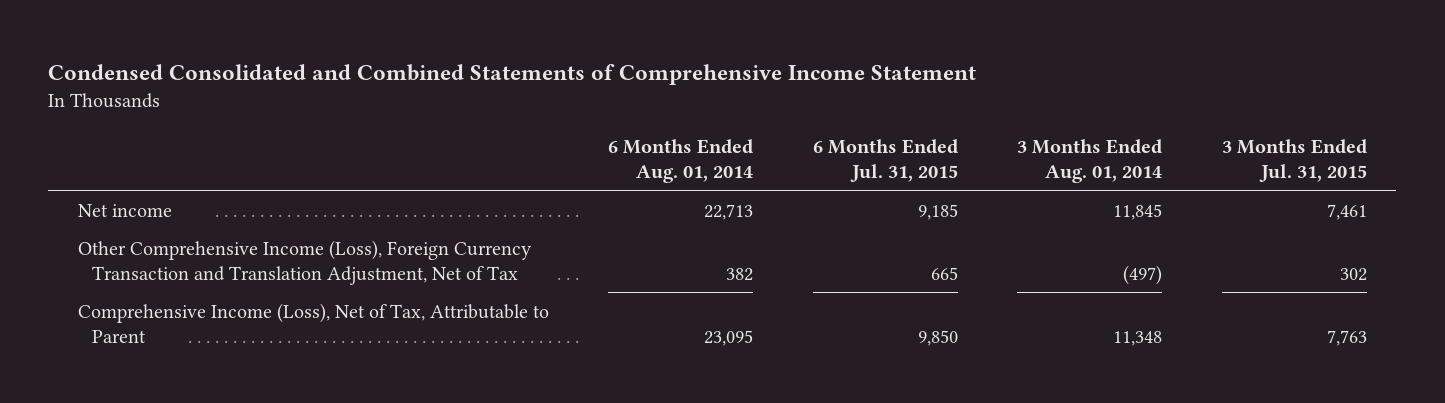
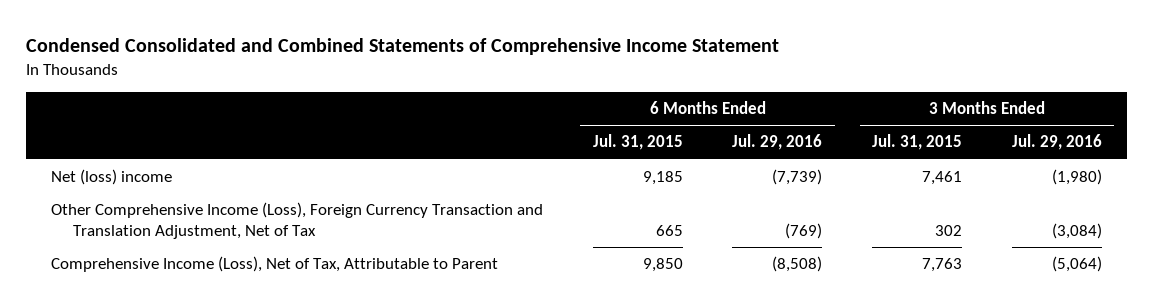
[608,138,754,183] 6 Months Ended Aug. 01, 2014 -> none
[1017,138,1163,183] 3 Months Ended Aug. 01, 2014 -> none
none -> [732,134,823,151] Jul. 29, 2016
none -> [1011,134,1102,151] Jul. 29, 2016
[77,203,172,217] Net income -> [50,169,172,186] Net (loss) income

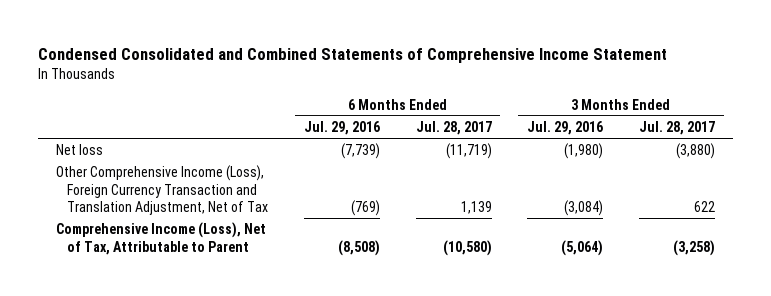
[592,134,683,151] Jul. 31, 2015 -> none
[872,134,963,151] Jul. 31, 2015 -> none
none -> [415,121,492,136] Jul. 28, 2017
none -> [639,121,716,136] Jul. 28, 2017
[50,169,172,186] Net (loss) income -> [55,144,103,156] Net loss

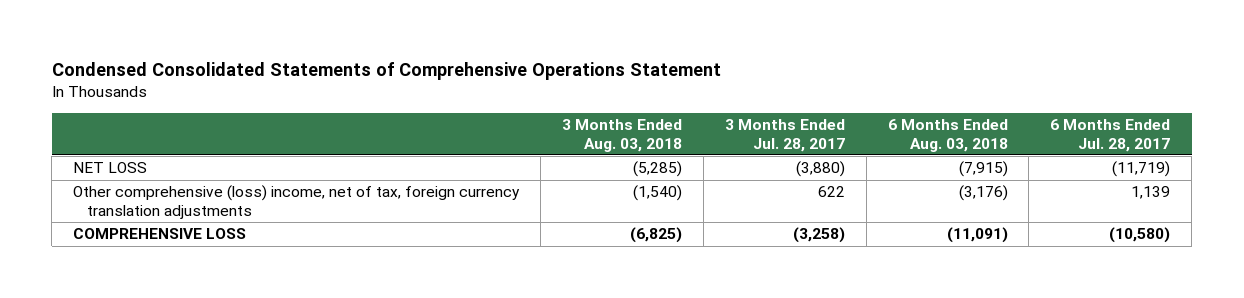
[38,48,668,64] Condensed Consolidated and Combined Statements of Comprehensive Income Statement -> [51,62,721,81] Condensed Consolidated Statements of Comprehensive Operations Statement
[303,121,380,136] Jul. 29, 2016 -> none
[527,121,604,136] Jul. 29, 2016 -> none
none -> [562,119,683,152] 3 Months Ended Aug. 03, 2018
none -> [887,119,1008,152] 6 Months Ended Aug. 03, 2018
[55,144,103,156] Net loss -> [73,162,148,174] NET LOSS
[55,165,269,216] Other Comprehensive Income (Loss), Foreign Currency Transaction and Translation Adjustment, Net of Tax -> [73,185,521,219] Other comprehensive (loss) income, net of tax, foreign currency translation adjustments
[55,222,266,255] Comprehensive Income (Loss), Net of Tax, Attributable to Parent -> [73,228,247,240] COMPREHENSIVE LOSS

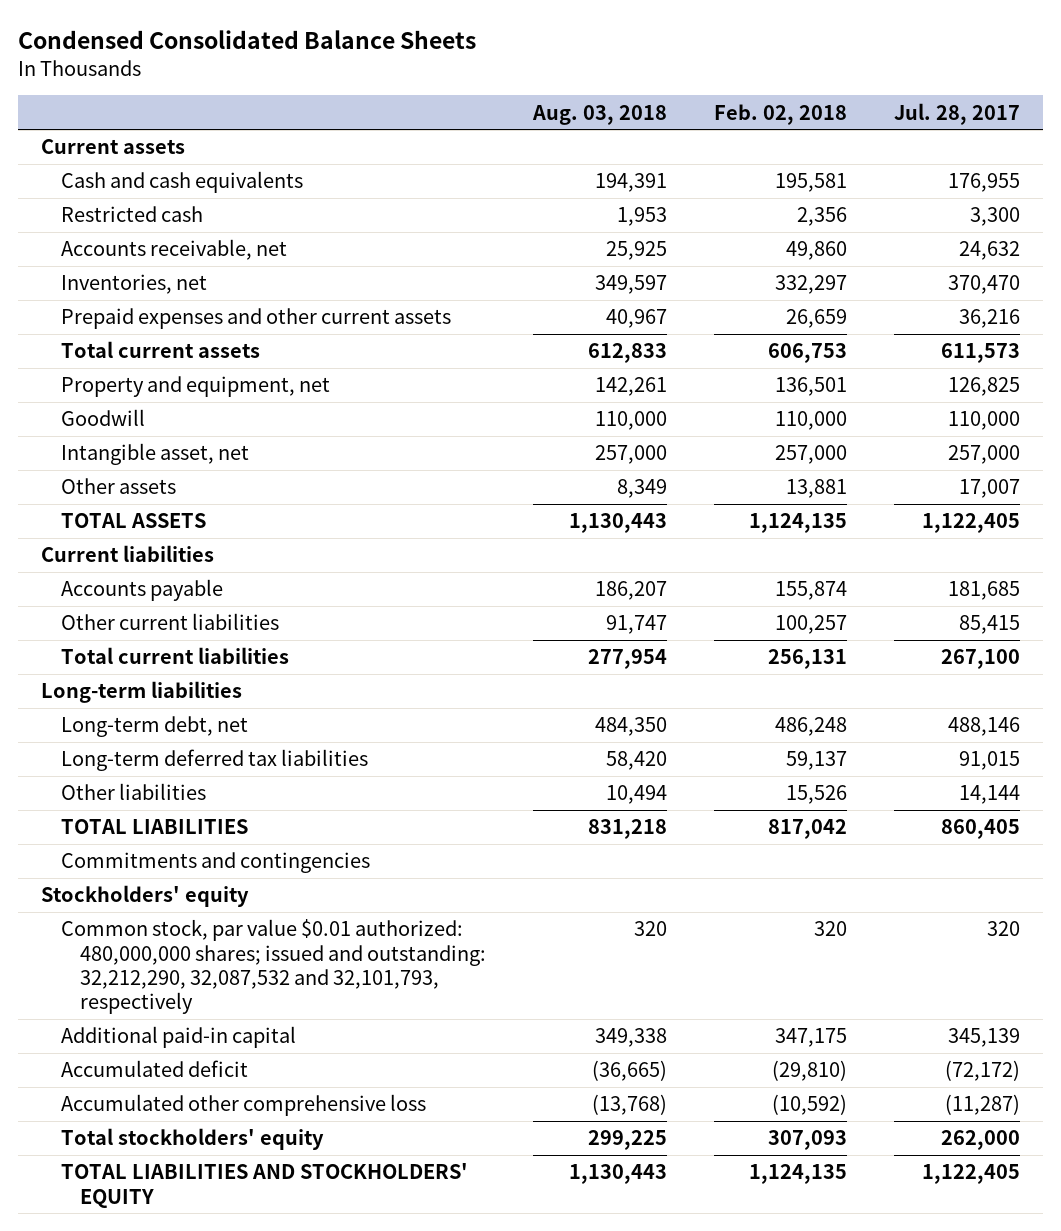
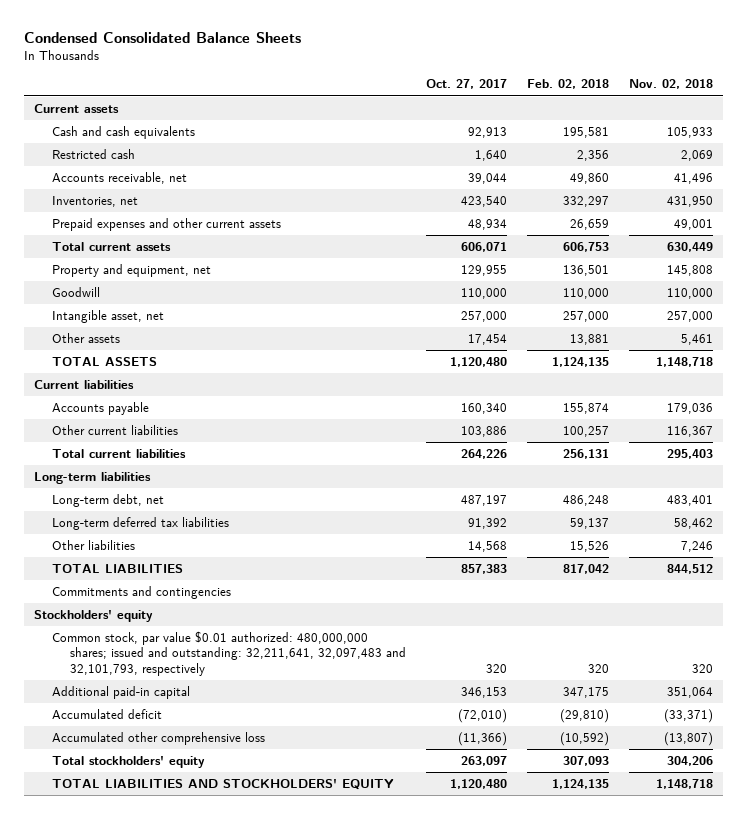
[532,104,668,125] Aug. 03, 2018 -> none
[893,102,1020,125] Jul. 28, 2017 -> none
none -> [425,79,507,90] Oct. 27, 2017
none -> [629,79,714,90] Nov. 02, 2018
[60,919,487,1015] Common stock, par value $0.01 authorized: 480,000,000 shares; issued and outstanding: 32,212,290, 32,087,532 and 32,101,793, respectively -> [51,630,406,676] Common stock, par value $0.01 authorized: 480,000,000 shares; issued and outstanding: 32,211,641, 32,097,483 and 32,101,793, respectively

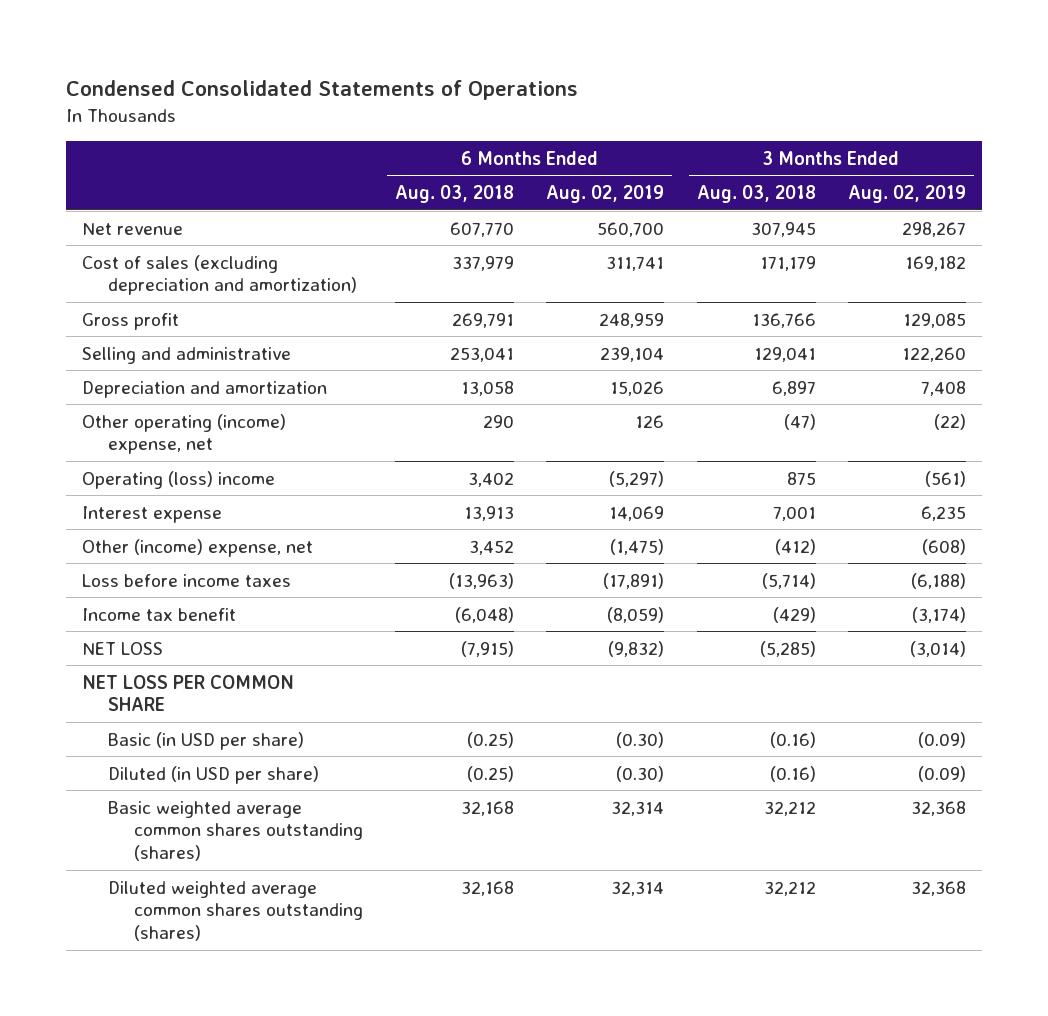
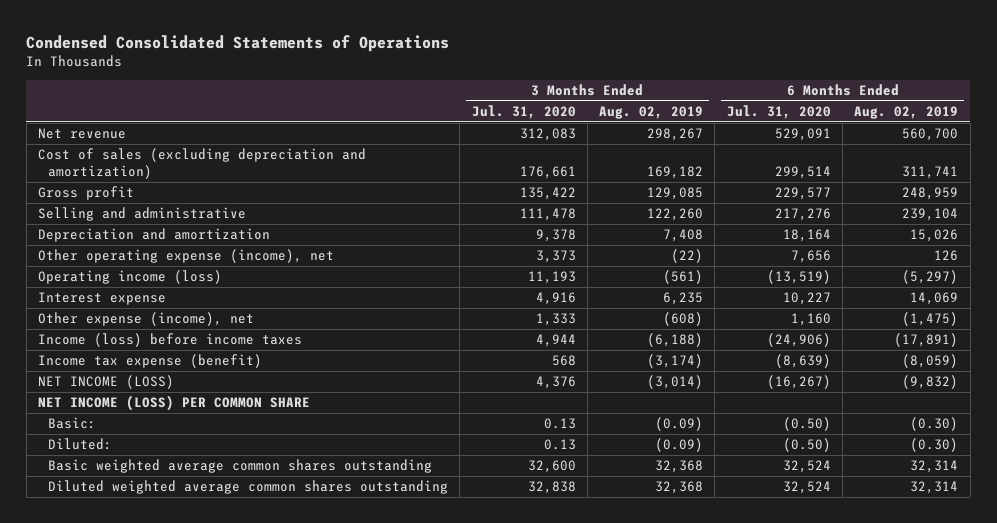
[395,184,515,203] Aug. 03, 2018 -> none
[696,184,816,203] Aug. 03, 2018 -> none
none -> [471,105,576,120] Jul. 31, 2020
none -> [726,105,831,120] Jul. 31, 2020
[82,413,287,455] Other operating (income) expense, net -> [38,249,335,264] Other operating expense (income), net
[82,470,276,489] Operating (loss) income -> [38,270,223,285] Operating income (loss)
[82,538,314,557] Other (income) expense, net -> [38,312,255,327] Other expense (income), net
[82,573,292,587] Loss before income taxes -> [38,333,303,348] Income (loss) before income taxes
[82,607,237,621] Income tax benefit -> [38,354,263,369] Income tax expense (benefit)
[82,641,164,655] NET LOSS -> [38,375,175,390] NET INCOME (LOSS)
[82,674,295,712] NET LOSS PER COMMON SHARE -> [38,395,311,412] NET INCOME (LOSS) PER COMMON SHARE
[108,731,305,750] Basic (in USD per share) -> [47,417,96,430] Basic:
[108,765,320,784] Diluted (in USD per share) -> [47,438,112,451] Diluted:
[108,800,363,861] Basic weighted average common shares outstanding (shares) -> [47,459,432,474] Basic weighted average common shares outstanding
[108,880,363,941] Diluted weighted average common shares outstanding (shares) -> [47,480,448,495] Diluted weighted average common shares outstanding

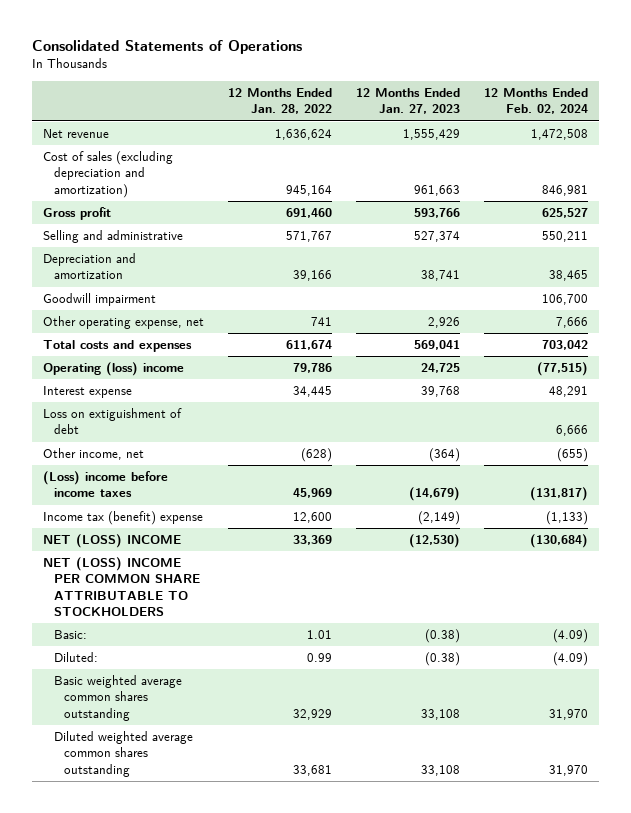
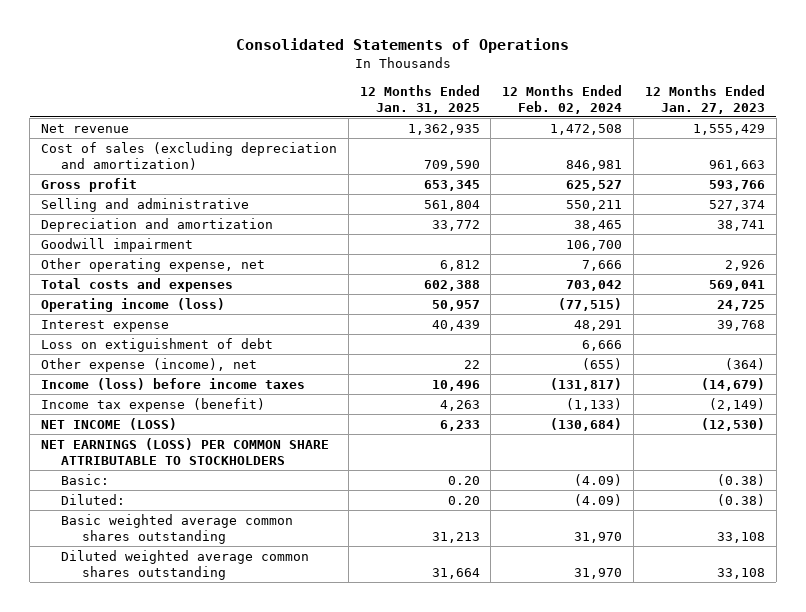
[228,88,333,115] 12 Months Ended Jan. 28, 2022 -> none
none -> [359,84,480,114] 12 Months Ended Jan. 31, 2025
[43,362,185,377] Operating (loss) income -> [41,297,226,312] Operating income (loss)
[43,448,145,461] Other income, net -> [41,357,258,372] Other expense (income), net
[43,471,169,498] (Loss) income before income taxes -> [41,377,306,390] Income (loss) before income taxes
[43,511,204,526] Income tax (benefit) expense -> [41,397,266,412] Income tax expense (benefit)
[43,534,182,549] NET (LOSS) INCOME -> [41,417,178,430] NET INCOME (LOSS)
[43,557,200,617] NET (LOSS) INCOME PER COMMON SHARE ATTRIBUTABLE TO STOCKHOLDERS -> [41,437,330,465] NET EARNINGS (LOSS) PER COMMON SHARE ATTRIBUTABLE TO STOCKHOLDERS

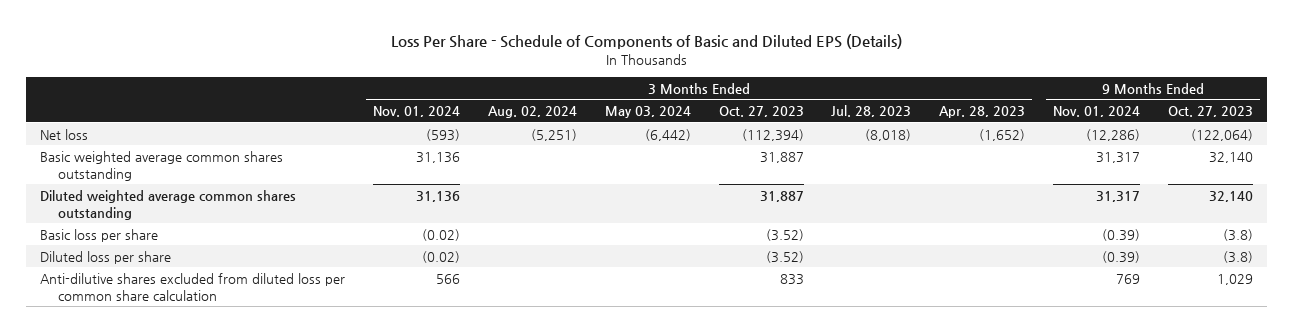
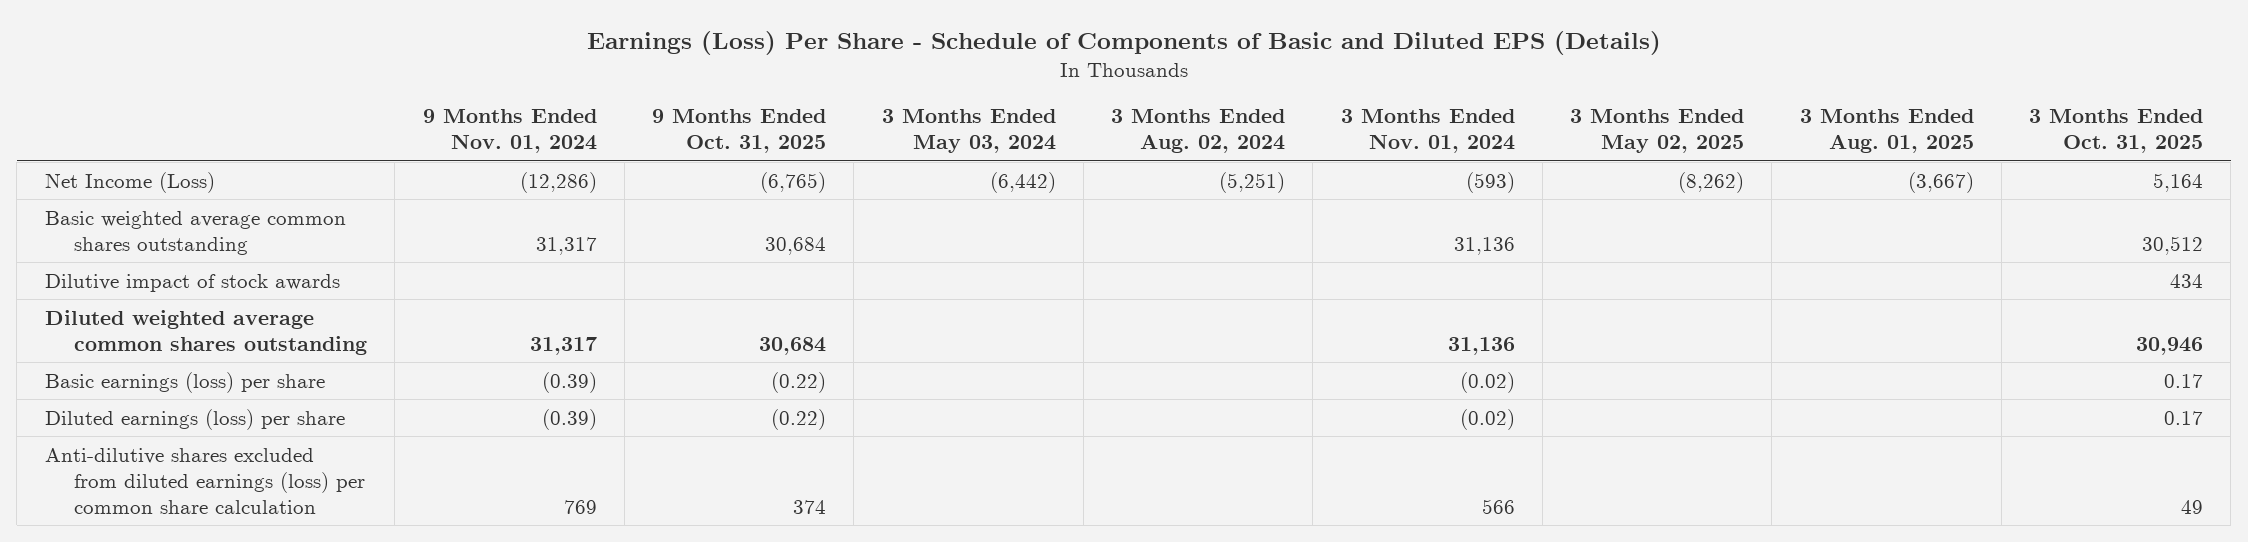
[390,33,902,49] Loss Per Share - Schedule of Components of Basic and Diluted EPS (Details) -> [586,30,1661,55] Earnings (Loss) Per Share - Schedule of Components of Basic and Diluted EPS (Details)
[718,105,804,117] Oct. 27, 2023 -> none
[831,104,912,117] Jul. 28, 2023 -> none
[939,105,1026,118] Apr. 28, 2023 -> none
[1168,105,1254,117] Oct. 27, 2023 -> none
none -> [652,109,827,154] 9 Months Ended Oct. 31, 2025
none -> [1570,109,1745,154] 3 Months Ended May 02, 2025
none -> [1799,109,1974,154] 3 Months Ended Aug. 01, 2025
none -> [2029,109,2204,154] 3 Months Ended Oct. 31, 2025
[39,128,88,140] Net loss -> [44,171,215,193] Net Income (Loss)
none -> [44,273,340,292] Dilutive impact of stock awards
[39,228,158,242] Basic loss per share -> [44,371,325,393] Basic earnings (loss) per share
[39,250,171,264] Diluted loss per share -> [44,408,345,430] Diluted earnings (loss) per share
[39,272,345,301] Anti-dilutive shares excluded from diluted loss per common share calculation -> [44,447,366,515] Anti-dilutive shares excluded from diluted earnings (loss) per common share calculation

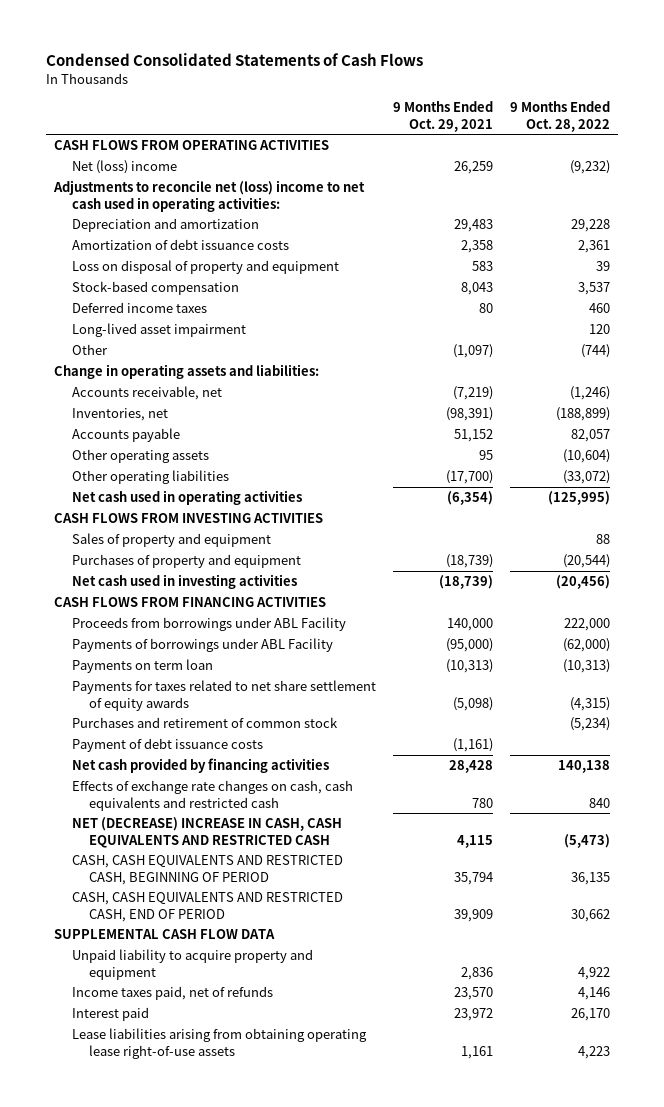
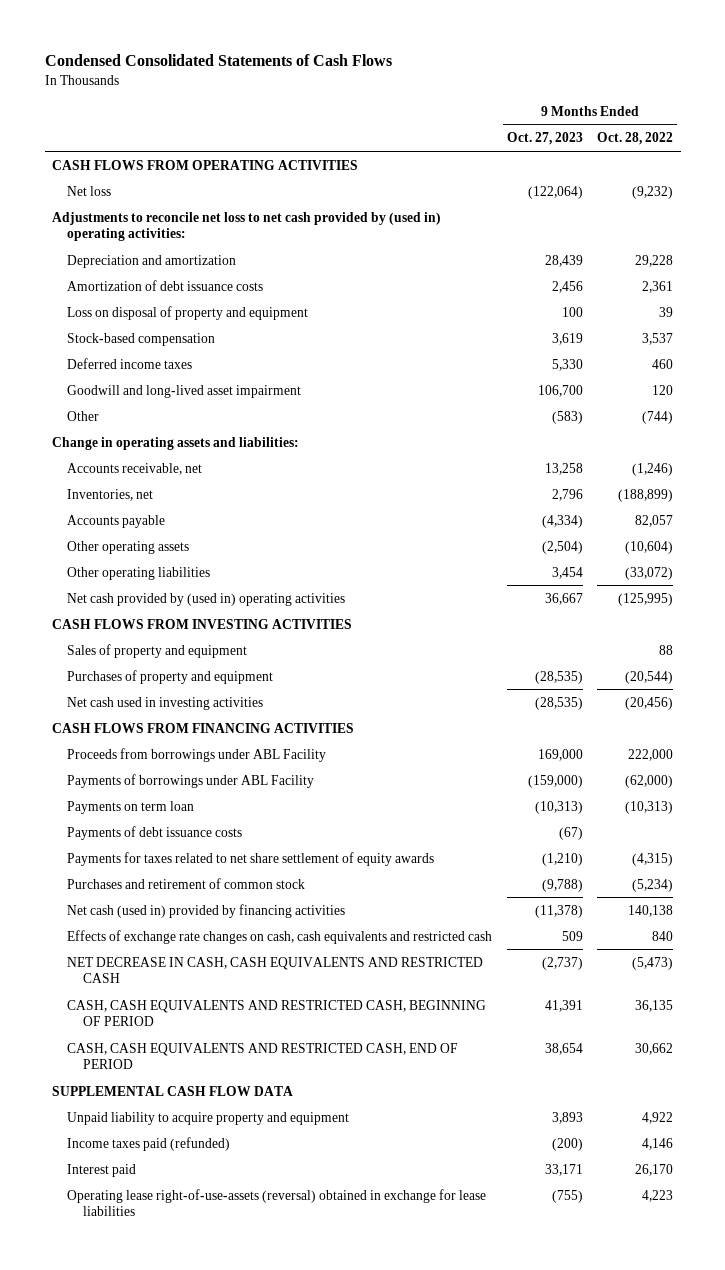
[392,101,493,132] 9 Months Ended Oct. 29, 2021 -> none
none -> [506,132,583,146] Oct. 27, 2023
[71,160,177,175] Net (loss) income -> [67,185,112,196] Net loss
[53,180,366,212] Adjustments to reconcile net (loss) income to net cash used in operating activities: -> [52,211,442,242] Adjustments to reconcile net loss to net cash provided by (used in) operating activities:
[71,323,246,338] Long-lived asset impairment -> [67,384,302,398] Goodwill and long-lived asset impairment
[71,490,302,506] Net cash used in operating activities -> [67,592,346,606] Net cash provided by (used in) operating activities
none -> [67,825,243,840] Payments of debt issuance costs
[71,738,263,753] Payment of debt issuance costs -> none
[71,758,329,774] Net cash provided by financing activities -> [67,903,346,918] Net cash (used in) provided by financing activities
[71,817,342,848] NET (DECREASE) INCREASE IN CASH, CASH EQUIVALENTS AND RESTRICTED CASH -> [67,956,484,984] NET DECREASE IN CASH, CASH EQUIVALENTS AND RESTRICTED CASH
[71,986,273,1001] Income taxes paid, net of refunds -> [67,1136,231,1151] Income taxes paid (refunded)
[71,1028,367,1059] Lease liabilities arising from obtaining operating lease right-of-use assets -> [67,1188,487,1217] Operating lease right-of-use-assets (reversal) obtained in exchange for lease liabilities

